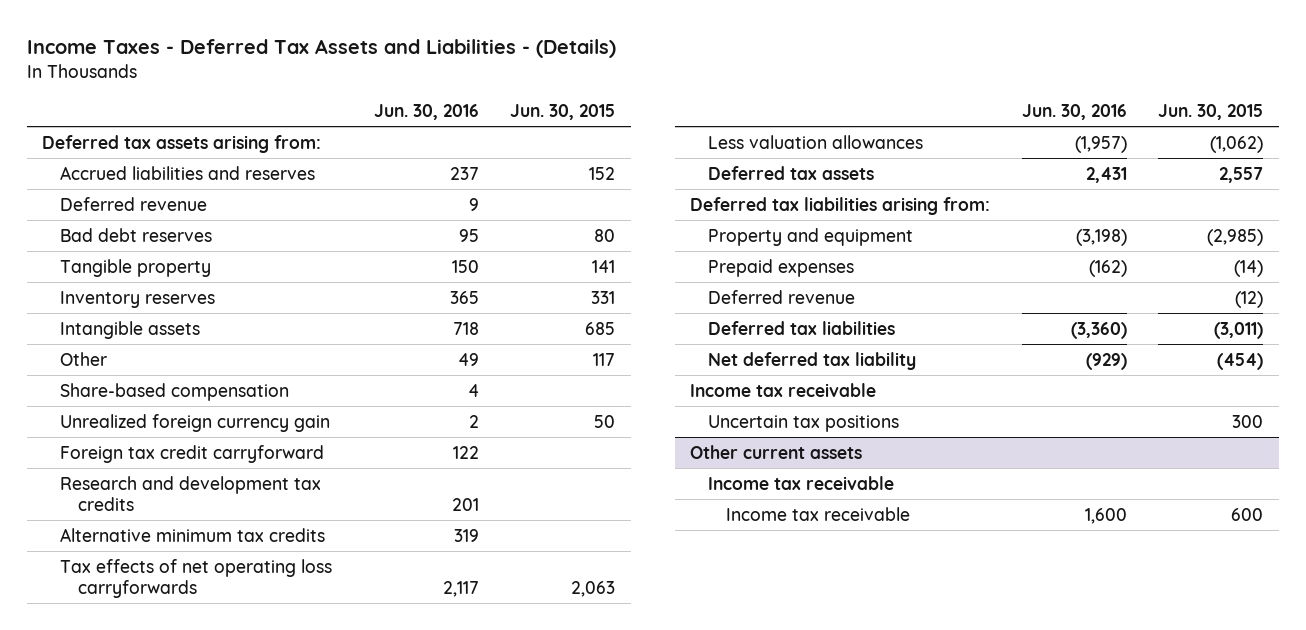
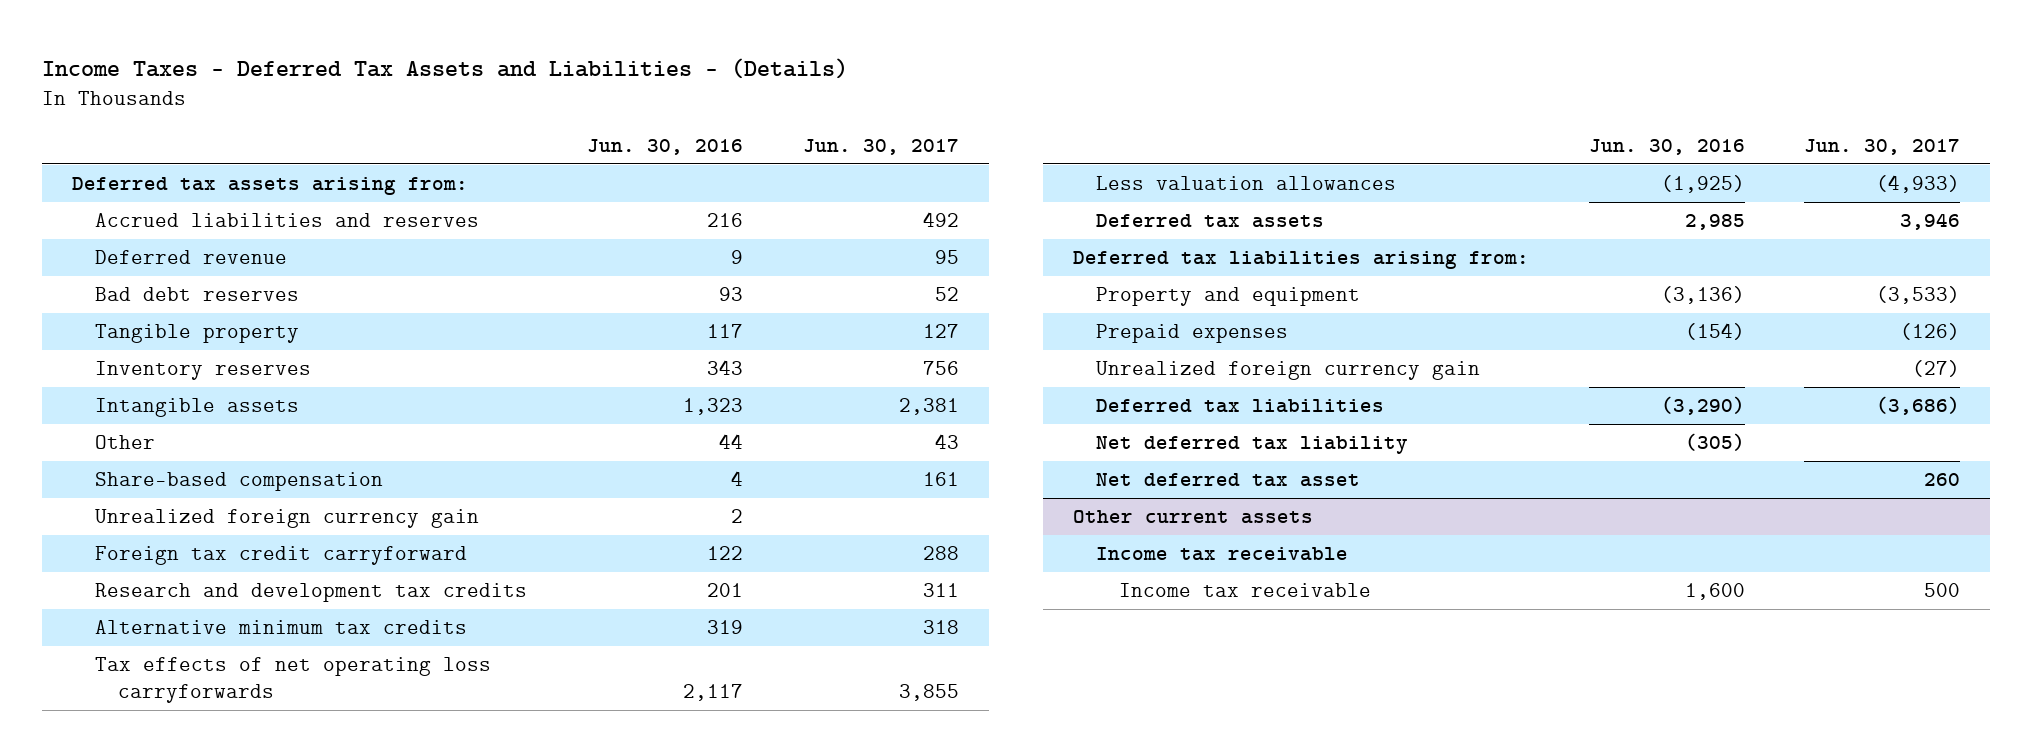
[510,103,616,120] Jun. 30, 2015 -> none
none -> [802,138,959,155] Jun. 30, 2017
[449,166,479,180] 237 -> [707,213,744,228] 216
[458,228,479,242] 95 -> [719,287,744,302] 93
[451,259,479,273] 150 -> [707,324,744,339] 117
[449,290,479,304] 365 -> [707,360,744,376] 343
[452,321,479,335] 718 -> [683,398,744,416] 1,323
[457,352,479,366] 49 -> [719,434,744,450] 44
[1074,135,1127,153] (1,957) -> [1660,175,1745,194] (1,925)
[1085,166,1127,183] 2,431 -> [1684,214,1745,231] 2,985
[708,289,856,304] Deferred revenue -> none
[690,382,877,397] Income tax receivable -> none
[708,414,900,432] Uncertain tax positions -> none
[1075,228,1127,246] (3,198) -> [1660,286,1745,305] (3,136)
[1088,259,1127,277] (162) -> [1684,323,1745,341] (154)
none -> [1095,361,1480,381] Unrealized foreign currency gain
[1070,321,1127,339] (3,360) -> [1660,396,1745,416] (3,290)
[1085,352,1127,370] (929) -> [1684,433,1745,452] (305)
none -> [1095,473,1360,488] Net deferred tax asset

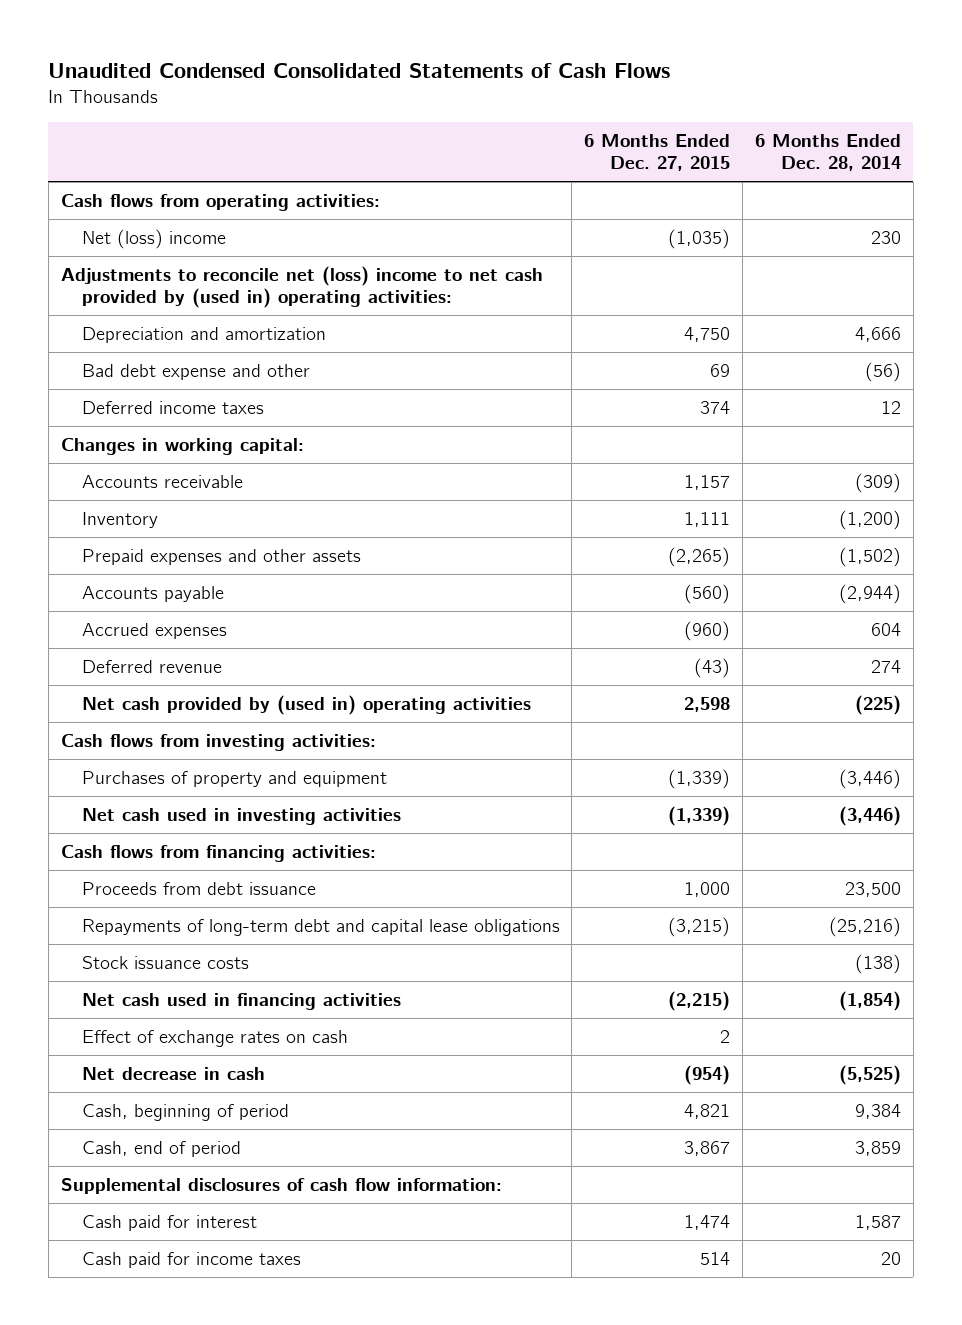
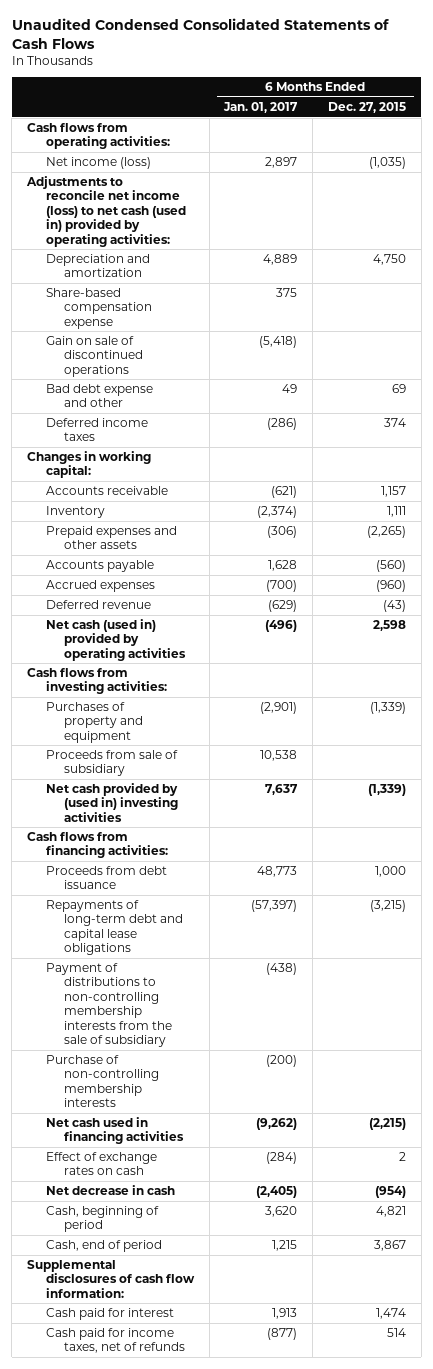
[755,134,902,172] 6 Months Ended Dec. 28, 2014 -> none
none -> [223,101,299,113] Jan. 01, 2017
[81,228,226,249] Net (loss) income -> [45,157,151,170] Net income (loss)
[60,265,543,309] Adjustments to reconcile net (loss) income to net cash provided by (used in) operating activities: -> [26,176,186,247] Adjustments to reconcile net income (loss) to net cash (used in) provided by operating activities:
none -> [45,288,153,329] Share-based compensation expense
none -> [45,336,144,377] Gain on sale of discontinued operations
[81,694,531,715] Net cash provided by (used in) operating activities -> [45,619,187,661] Net cash (used in) provided by operating activities
none -> [45,750,178,777] Proceeds from sale of subsidiary
[81,807,401,825] Net cash used in investing activities -> [45,783,179,822] Net cash provided by (used in) investing activities
[81,955,249,969] Stock issuance costs -> none
none -> [45,963,173,1047] Payment of distributions to non-controlling membership interests from the sale of subsidiary
none -> [45,1055,160,1108] Purchase of non-controlling membership interests
[81,1251,301,1268] Cash paid for income taxes -> [45,1328,186,1354] Cash paid for income taxes, net of refunds

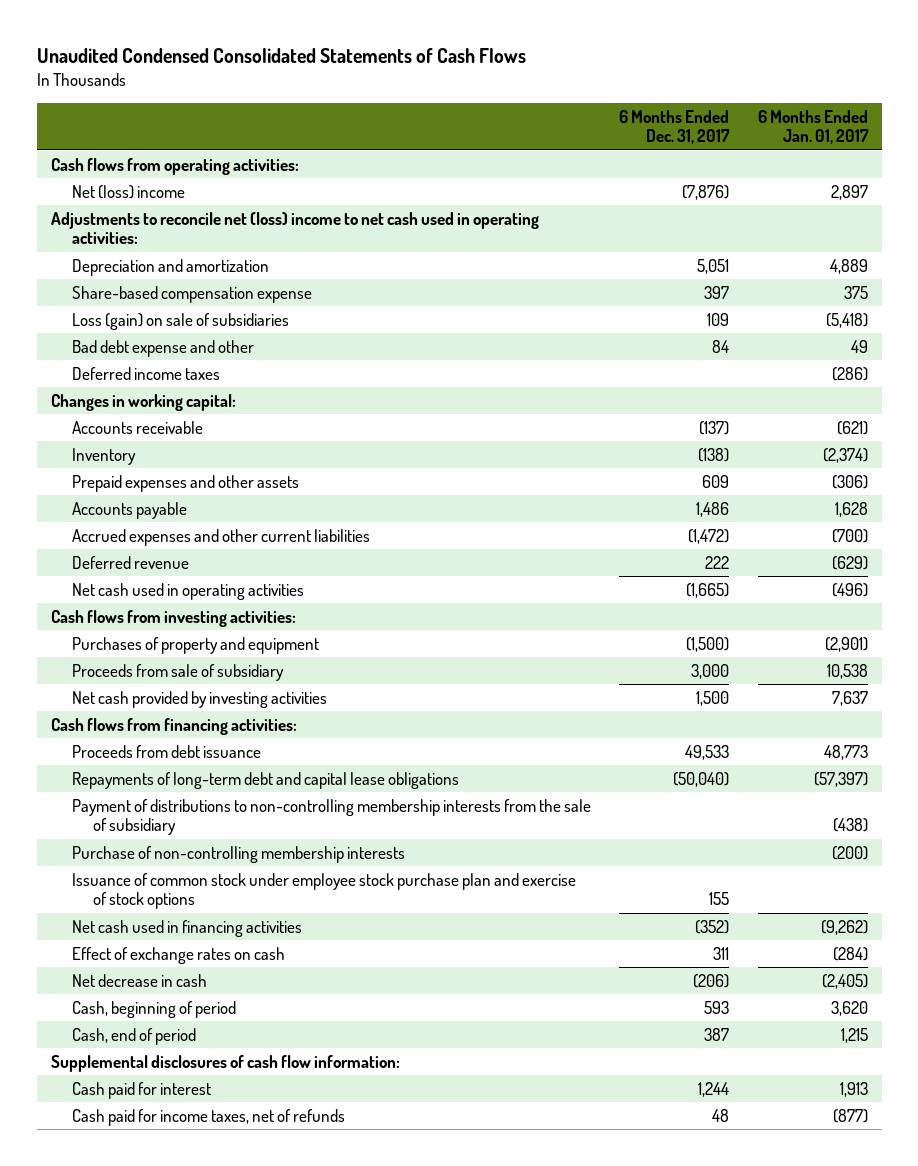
[328,101,407,113] Dec. 27, 2015 -> none
none -> [619,109,731,145] 6 Months Ended Dec. 31, 2017
[45,157,151,170] Net income (loss) -> [71,184,185,199] Net (loss) income
[26,176,186,247] Adjustments to reconcile net income (loss) to net cash (used in) provided by operating activities: -> [50,211,539,245] Adjustments to reconcile net (loss) income to net cash used in operating activities:
[45,336,144,377] Gain on sale of discontinued operations -> [71,312,289,330] Loss (gain) on sale of subsidiaries
[45,580,155,593] Accrued expenses -> [71,528,370,546] Accrued expenses and other current liabilities
[45,619,187,661] Net cash (used in) provided by operating activities -> [71,582,304,600] Net cash used in operating activities
[45,783,179,822] Net cash provided by (used in) investing activities -> [71,690,327,708] Net cash provided by investing activities
none -> [71,872,576,910] Issuance of common stock under employee stock purchase plan and exercise of stock options

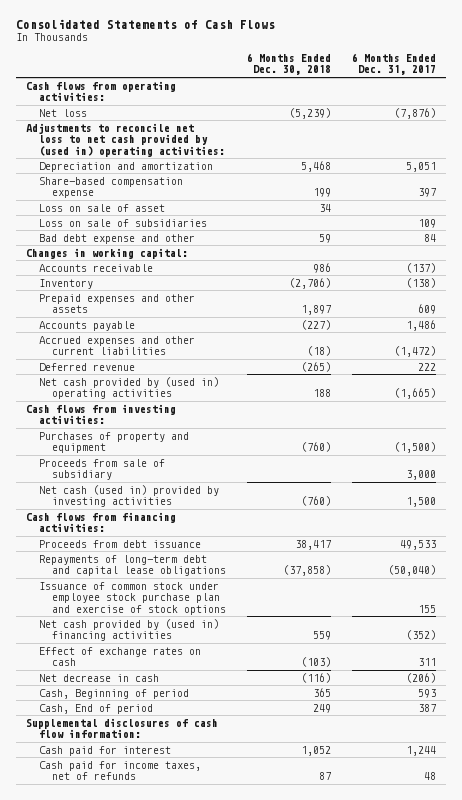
[36,47,526,63] Unaudited Condensed Consolidated Statements of Cash Flows -> [15,19,275,30] Consolidated Statements of Cash Flows
[757,109,869,145] 6 Months Ended Jan. 01, 2017 -> none
none -> [247,53,332,76] 6 Months Ended Dec. 30, 2018
[71,184,185,199] Net (loss) income -> [39,108,88,117] Net loss
[50,211,539,245] Adjustments to reconcile net (loss) income to net cash used in operating activities: -> [26,122,226,157] Adjustments to reconcile net loss to net cash provided by (used in) operating activities:
none -> [39,203,166,212] Loss on sale of asset
[71,312,289,330] Loss (gain) on sale of subsidiaries -> [39,218,208,227] Loss on sale of subsidiaries
[71,366,220,380] Deferred income taxes -> none
[71,582,304,600] Net cash used in operating activities -> [39,376,220,400] Net cash provided by (used in) operating activities
[71,690,327,708] Net cash provided by investing activities -> [39,484,220,508] Net cash (used in) provided by investing activities
[71,798,591,836] Payment of distributions to non-controlling membership interests from the sale of subsidiary -> none
[71,845,405,863] Purchase of non-controlling membership interests -> none
[71,919,302,937] Net cash used in financing activities -> [39,618,220,642] Net cash provided by (used in) financing activities
[71,1000,236,1018] Cash, beginning of period -> [39,688,190,699] Cash, Beginning of period
[71,1027,196,1045] Cash, end of period -> [39,703,154,714] Cash, End of period

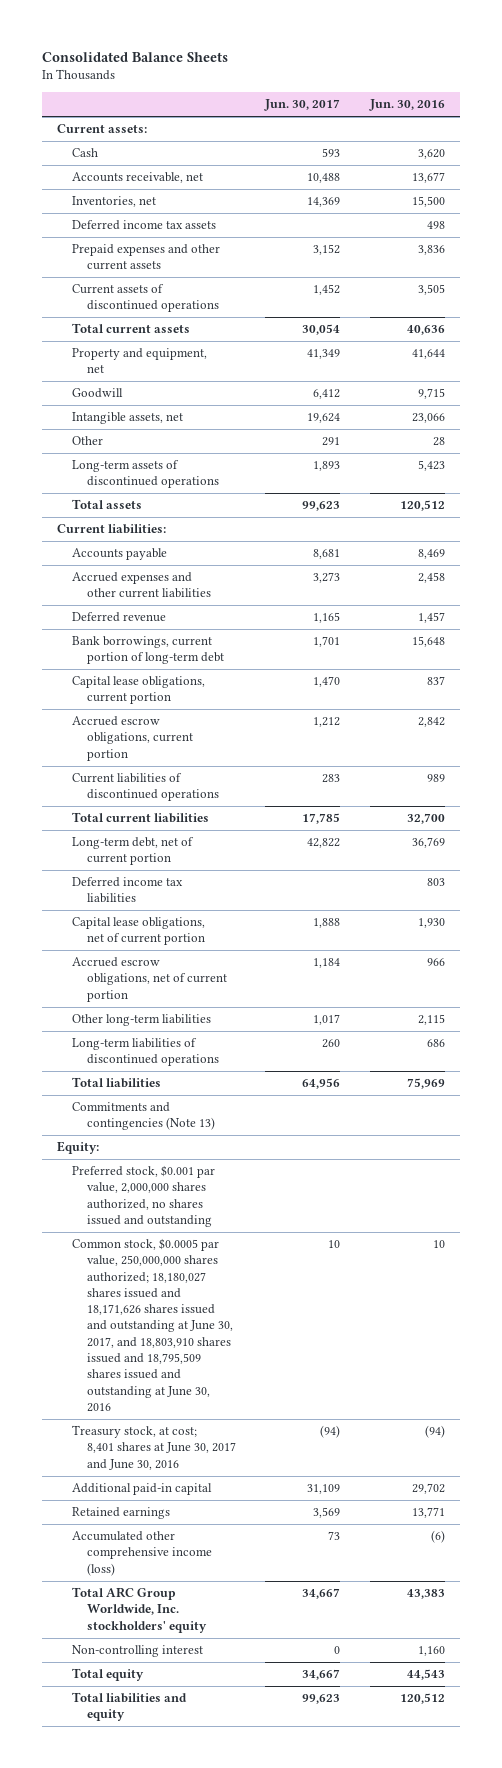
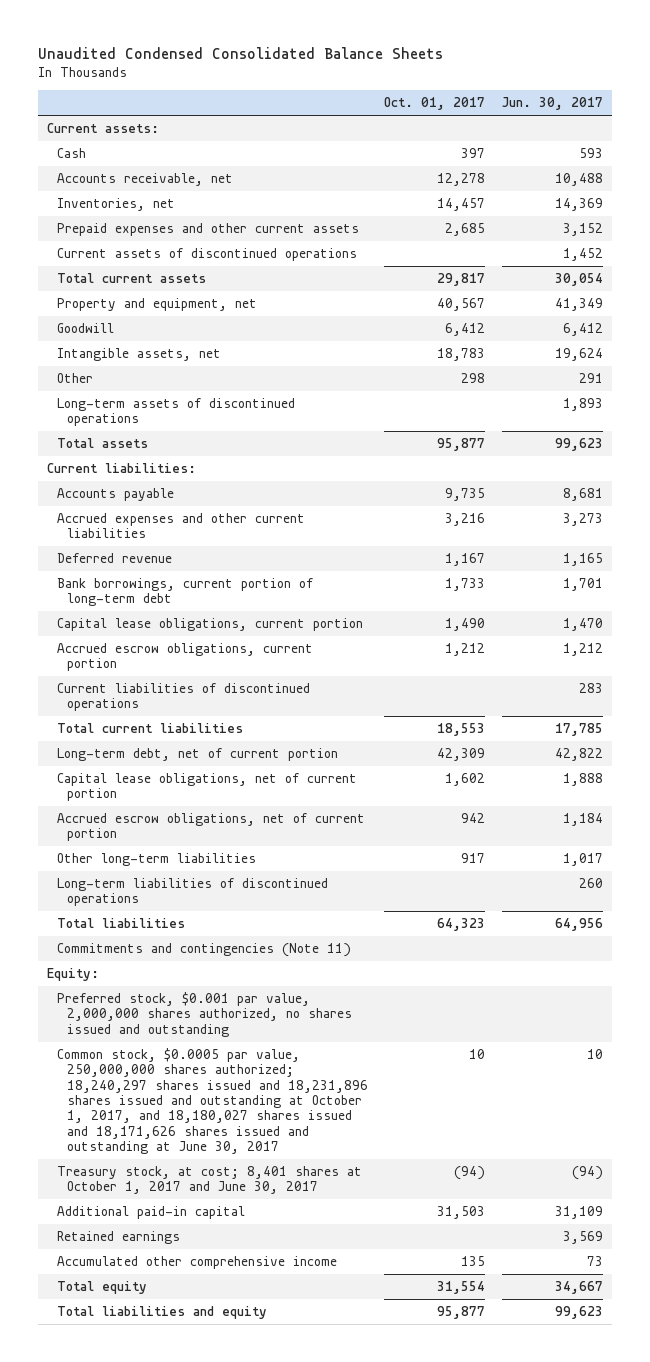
[42,52,229,63] Consolidated Balance Sheets -> [38,46,444,59] Unaudited Condensed Consolidated Balance Sheets
[369,99,446,112] Jun. 30, 2016 -> none
none -> [384,97,486,111] Oct. 01, 2017
[71,220,216,231] Deferred income tax assets -> none
[71,877,183,904] Deferred income tax liabilities -> none
[71,1102,215,1131] Commitments and contingencies (Note 13) -> [56,943,351,958] Commitments and contingencies (Note 11)
[71,1238,233,1412] Common stock, $0.0005 par value, 250,000,000 shares authorized; 18,180,027 shares issued and 18,171,626 shares issued and outstanding at June 30, 2017, and 18,803,910 shares issued and 18,795,509 shares issued and outstanding at June 30, 2016 -> [56,1048,368,1154] Common stock, $0.0005 par value, 250,000,000 shares authorized; 18,240,297 shares issued and 18,231,896 shares issued and outstanding at October 1, 2017, and 18,180,027 shares issued and 18,171,626 shares issued and outstanding at June 30, 2017
[71,1425,236,1470] Treasury stock, at cost; 8,401 shares at June 30, 2017 and June 30, 2016 -> [56,1166,362,1195] Treasury stock, at cost; 8,401 shares at October 1, 2017 and June 30, 2017
[71,1587,207,1633] Total ARC Group Worldwide, Inc. stockholders' equity -> none
[71,1645,203,1658] Non-controlling interest -> none
[71,1531,212,1576] Accumulated other comprehensive income (loss) -> [56,1256,337,1270] Accumulated other comprehensive income

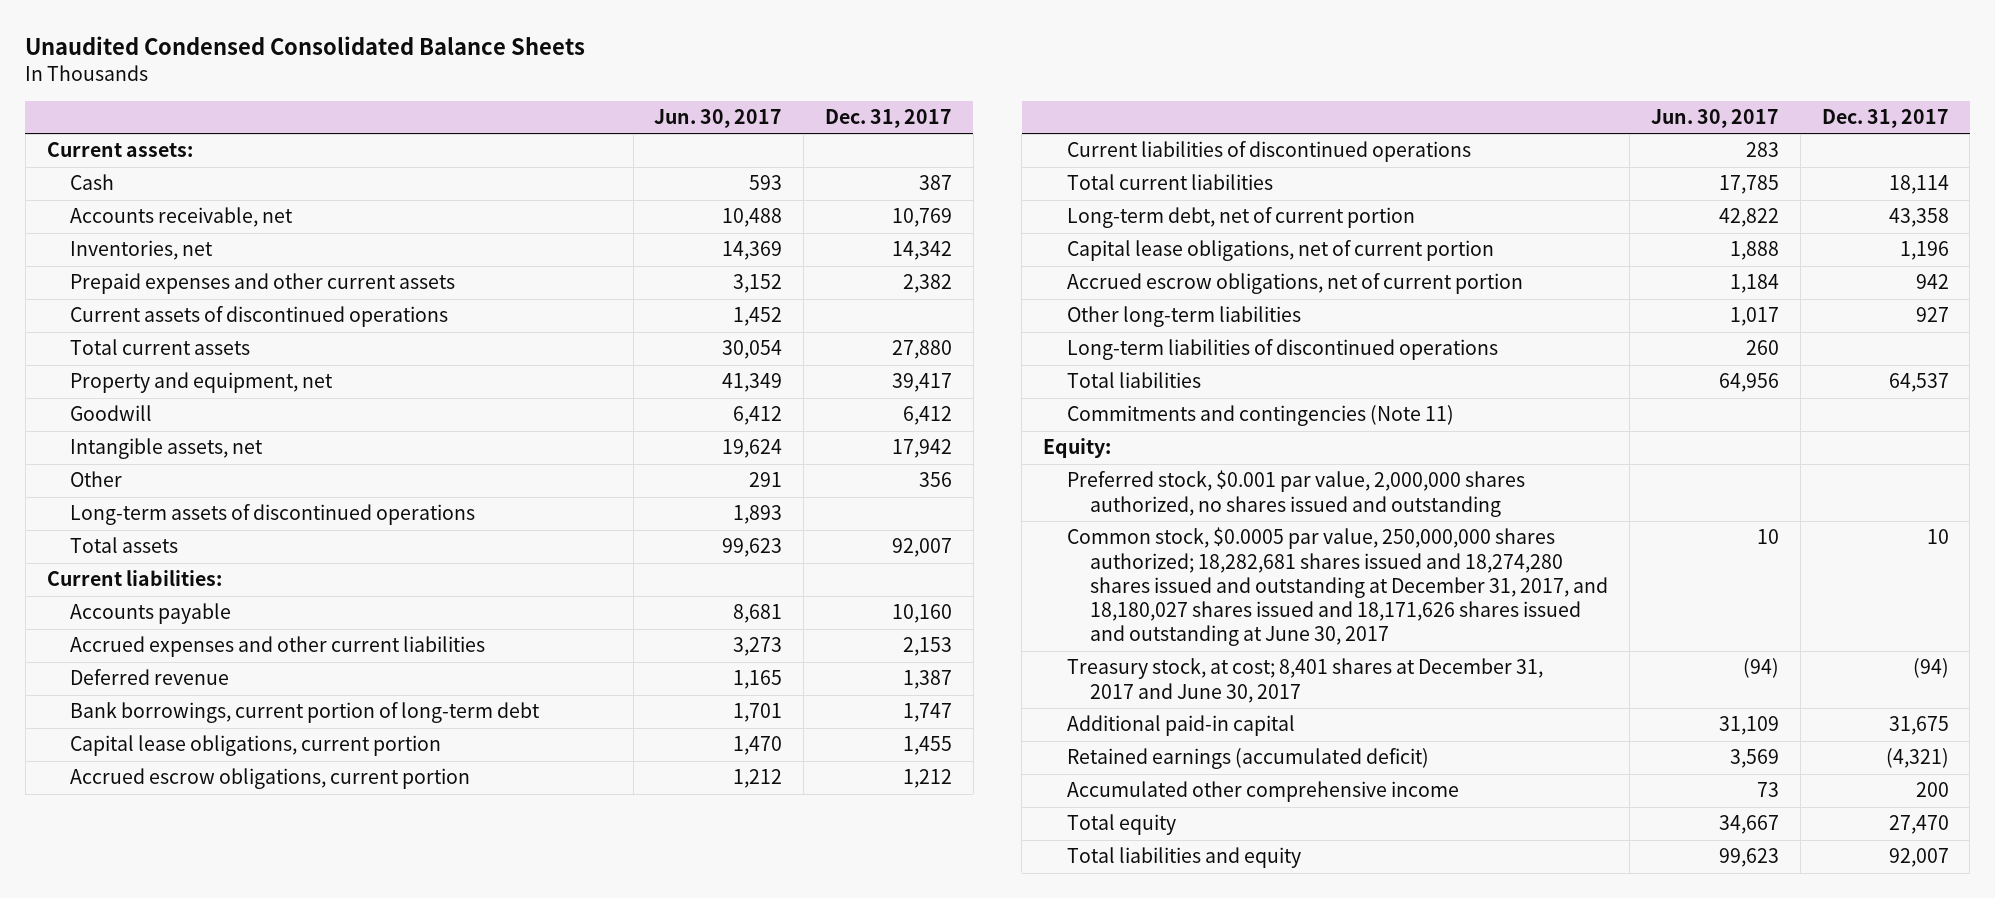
[384,97,486,111] Oct. 01, 2017 -> none
none -> [825,108,953,128] Dec. 31, 2017
[56,1048,368,1154] Common stock, $0.0005 par value, 250,000,000 shares authorized; 18,240,297 shares issued and 18,231,896 shares issued and outstanding at October 1, 2017, and 18,180,027 shares issued and 18,171,626 shares issued and outstanding at June 30, 2017 -> [1066,527,1609,647] Common stock, $0.0005 par value, 250,000,000 shares authorized; 18,282,681 shares issued and 18,274,280 shares issued and outstanding at December 31, 2017, and 18,180,027 shares issued and 18,171,626 shares issued and outstanding at June 30, 2017
[56,1166,362,1195] Treasury stock, at cost; 8,401 shares at October 1, 2017 and June 30, 2017 -> [1066,658,1543,703] Treasury stock, at cost; 8,401 shares at December 31, 2017 and June 30, 2017
[56,1231,180,1245] Retained earnings -> [1066,748,1429,770] Retained earnings (accumulated deficit)

